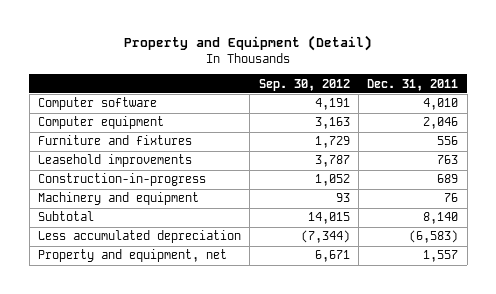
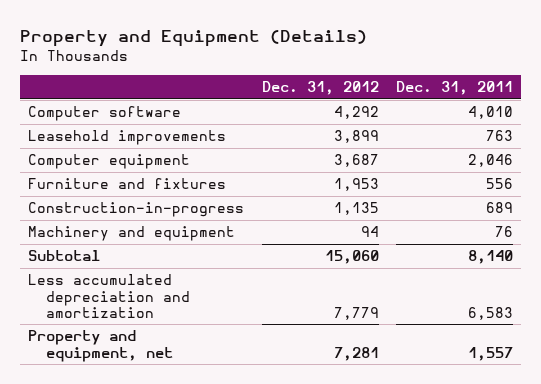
[124,35,373,52] Property and Equipment (Detail) -> [19,29,367,47] Property and Equipment (Details)
[258,78,350,91] Sep. 30, 2012 -> none
none -> [261,80,379,95] Dec. 31, 2012
[38,154,193,168] Leasehold improvements -> [28,130,227,146] Leasehold improvements
[38,230,242,244] Less accumulated depreciation -> [28,274,191,318] Less accumulated depreciation and amortization
[409,230,459,244] (6,583) -> [467,306,513,320] 6,583

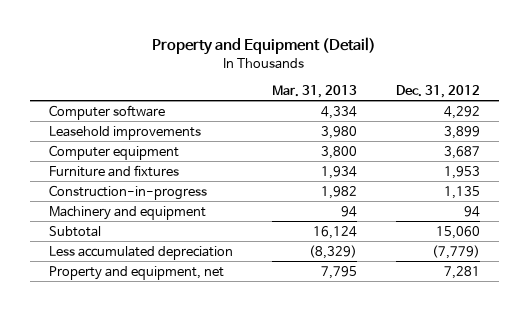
[19,29,367,47] Property and Equipment (Details) -> [152,36,377,55] Property and Equipment (Detail)
[395,80,513,95] Dec. 31, 2011 -> none
none -> [271,85,357,99] Mar. 31, 2013
[28,274,191,318] Less accumulated depreciation and amortization -> [49,245,234,260] Less accumulated depreciation
[333,306,379,320] 7,779 -> [431,244,480,259] (7,779)

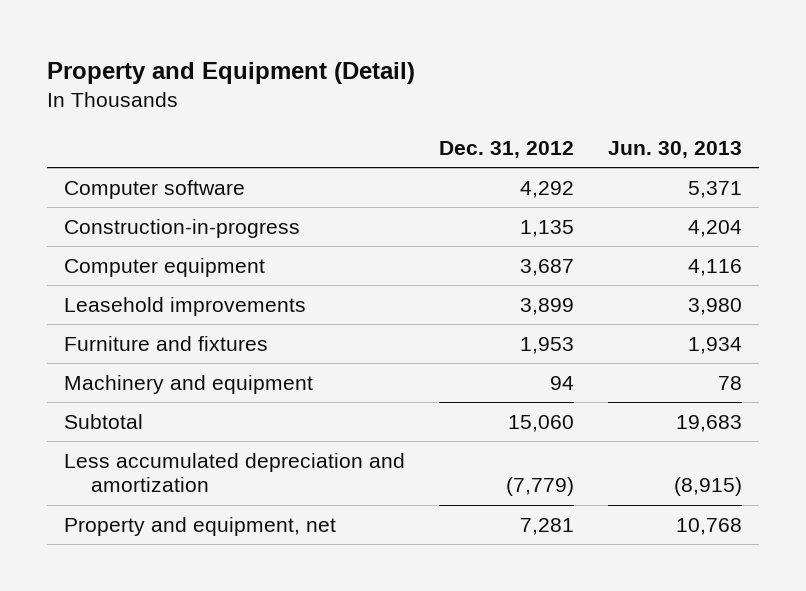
[271,85,357,99] Mar. 31, 2013 -> none
none -> [608,140,743,158] Jun. 30, 2013
[49,184,208,200] Construction-in-progress -> [63,218,300,238] Construction-in-progress
[49,125,202,140] Leasehold improvements -> [63,296,306,316] Leasehold improvements
[49,245,234,260] Less accumulated depreciation -> [63,452,405,492] Less accumulated depreciation and amortization

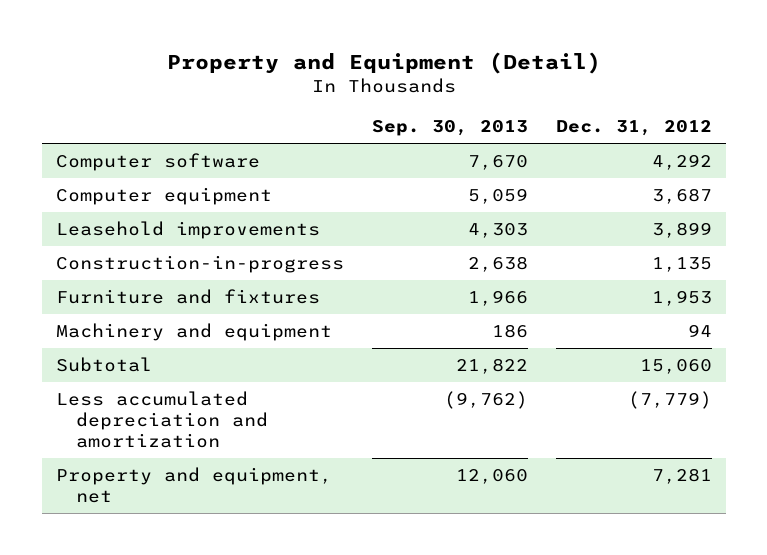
[608,140,743,158] Jun. 30, 2013 -> none
none -> [371,120,528,137] Sep. 30, 2013
[63,218,300,238] Construction-in-progress -> [55,255,344,274] Construction-in-progress

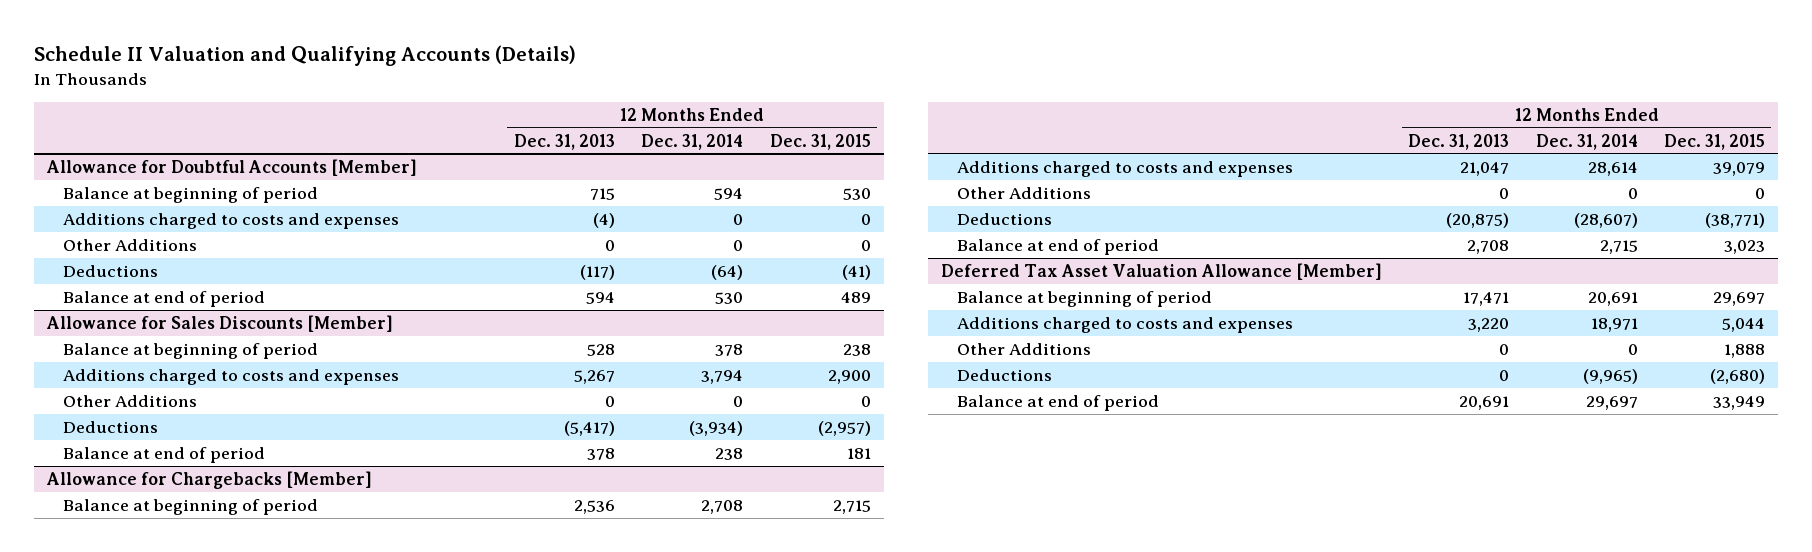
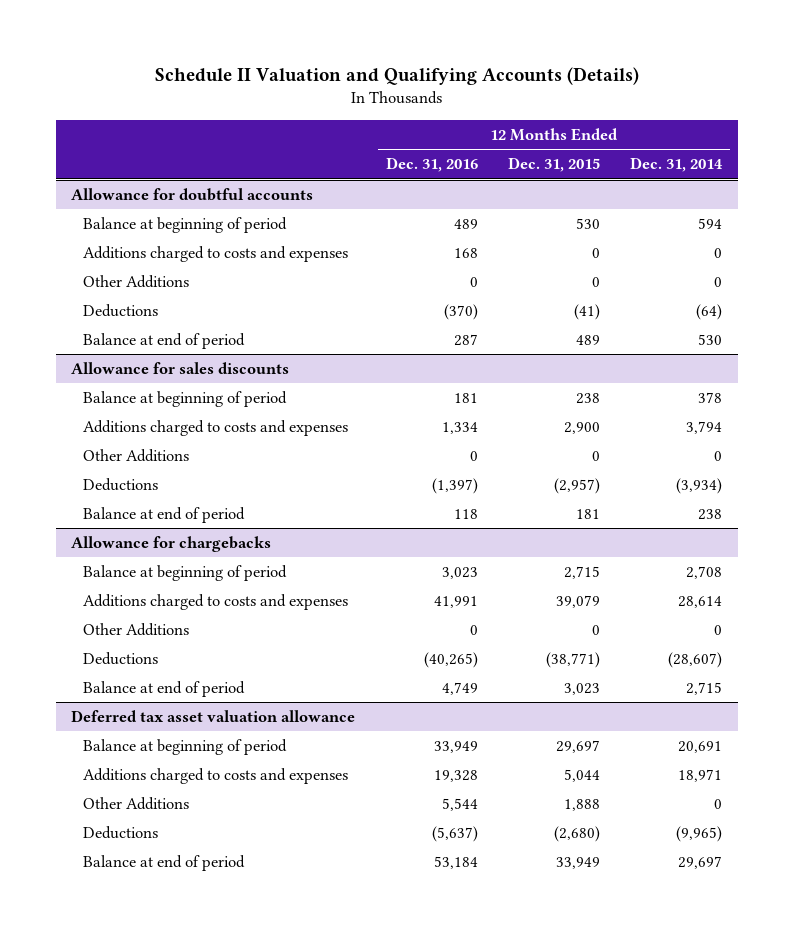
[513,133,615,150] Dec. 31, 2013 -> none
none -> [385,157,478,173] Dec. 31, 2016
[45,158,417,176] Allowance for Doubtful Accounts [Member] -> [71,188,314,202] Allowance for doubtful accounts
[45,314,393,332] Allowance for Sales Discounts [Member] -> [71,362,290,375] Allowance for sales discounts
[45,470,372,489] Allowance for Chargebacks [Member] -> [71,536,272,553] Allowance for chargebacks
[940,262,1382,280] Deferred Tax Asset Valuation Allowance [Member] -> [71,710,356,723] Deferred tax asset valuation allowance

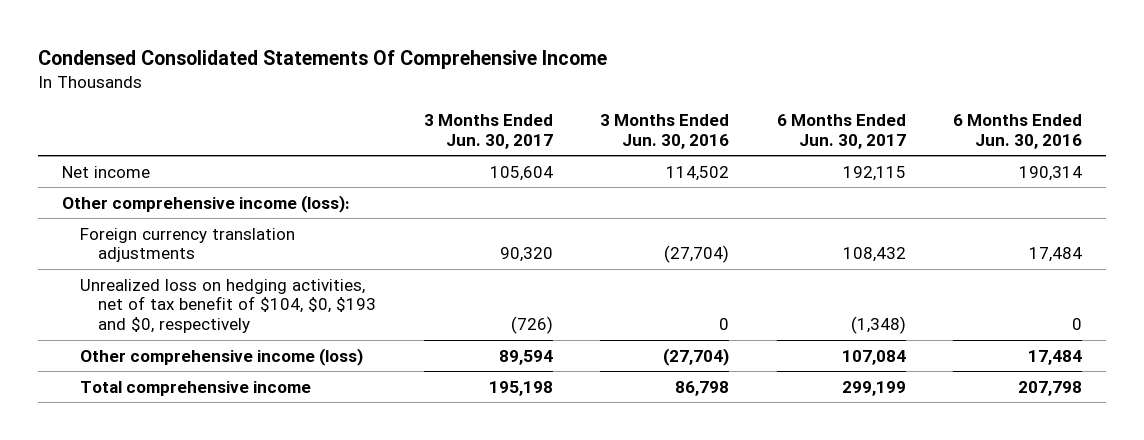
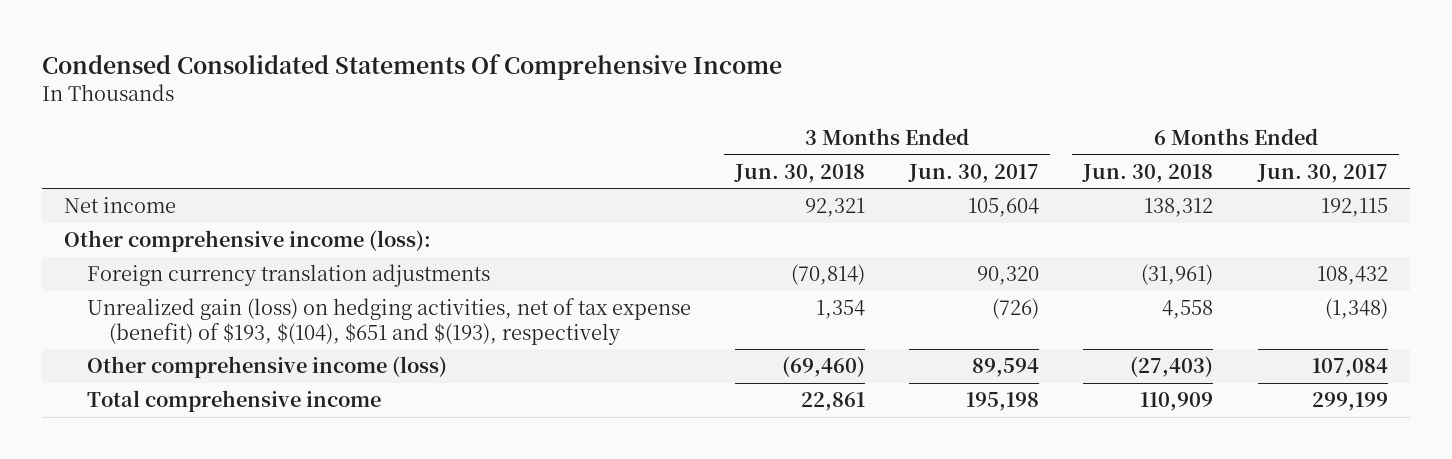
[600,113,730,149] 3 Months Ended Jun. 30, 2016 -> none
[952,113,1082,149] 6 Months Ended Jun. 30, 2016 -> none
none -> [733,163,865,183] Jun. 30, 2018
none -> [1082,163,1214,183] Jun. 30, 2018
[80,278,377,334] Unrealized loss on hedging activities, net of tax benefit of $104, $0, $193 and $0, respectively -> [86,298,691,345] Unrealized gain (loss) on hedging activities, net of tax expense (benefit) of $193, $(104), $651 and $(193), respectively

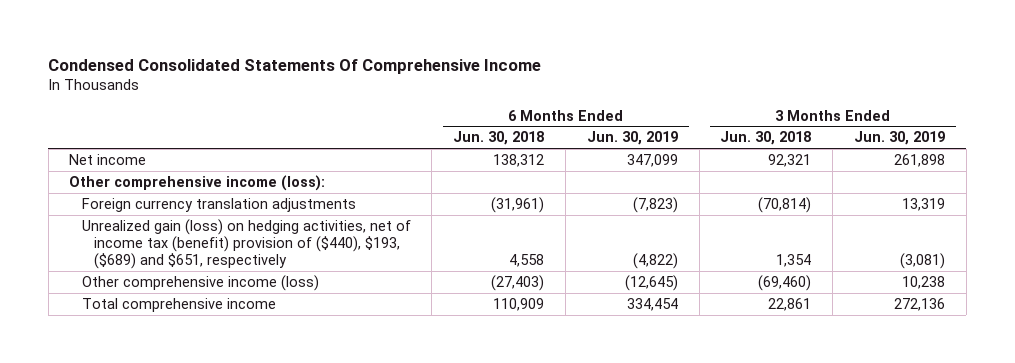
[908,163,1040,183] Jun. 30, 2017 -> none
[1256,163,1388,183] Jun. 30, 2017 -> none
none -> [586,131,678,146] Jun. 30, 2019
none -> [854,131,946,146] Jun. 30, 2019
[86,298,691,345] Unrealized gain (loss) on hedging activities, net of tax expense (benefit) of $193, $(104), $651 and $(193), respectively -> [81,219,411,269] Unrealized gain (loss) on hedging activities, net of income tax (benefit) provision of ($440), $193, ($689) and $651, respectively

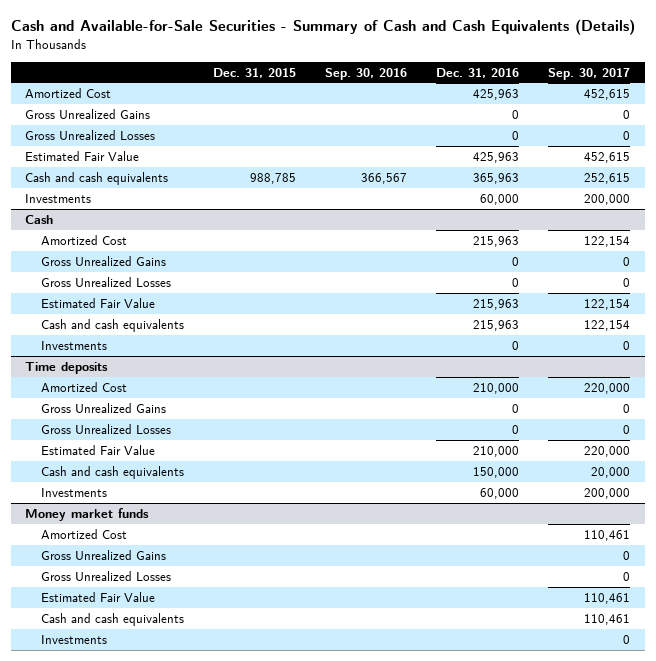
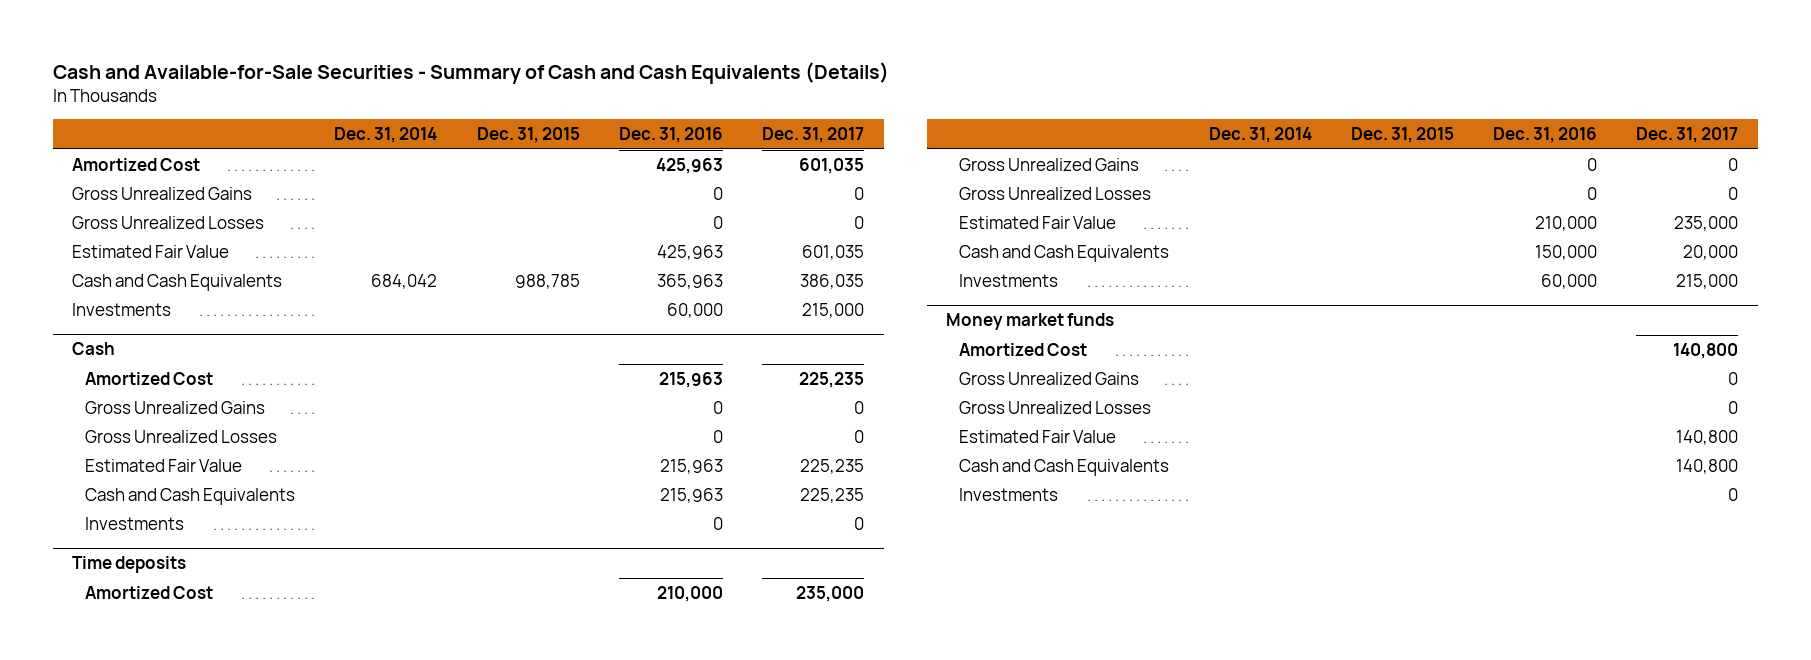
[324,67,407,80] Sep. 30, 2016 -> none
[548,67,631,80] Sep. 30, 2017 -> none
none -> [334,127,438,144] Dec. 31, 2014
none -> [762,127,865,144] Dec. 31, 2017
[25,171,169,185] Cash and cash equivalents -> [72,273,283,291] Cash and Cash Equivalents
[40,318,184,332] Cash and cash equivalents -> [85,487,296,505] Cash and Cash Equivalents
[40,465,184,479] Cash and cash equivalents -> [959,244,1170,262] Cash and Cash Equivalents
[40,612,184,626] Cash and cash equivalents -> [959,458,1170,476] Cash and Cash Equivalents

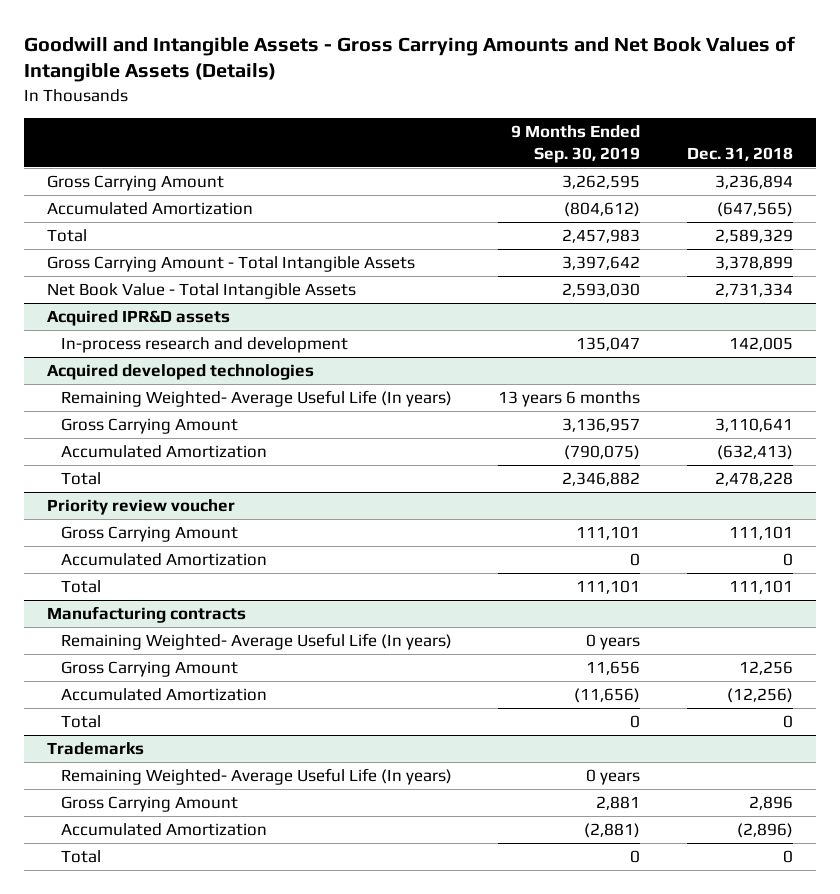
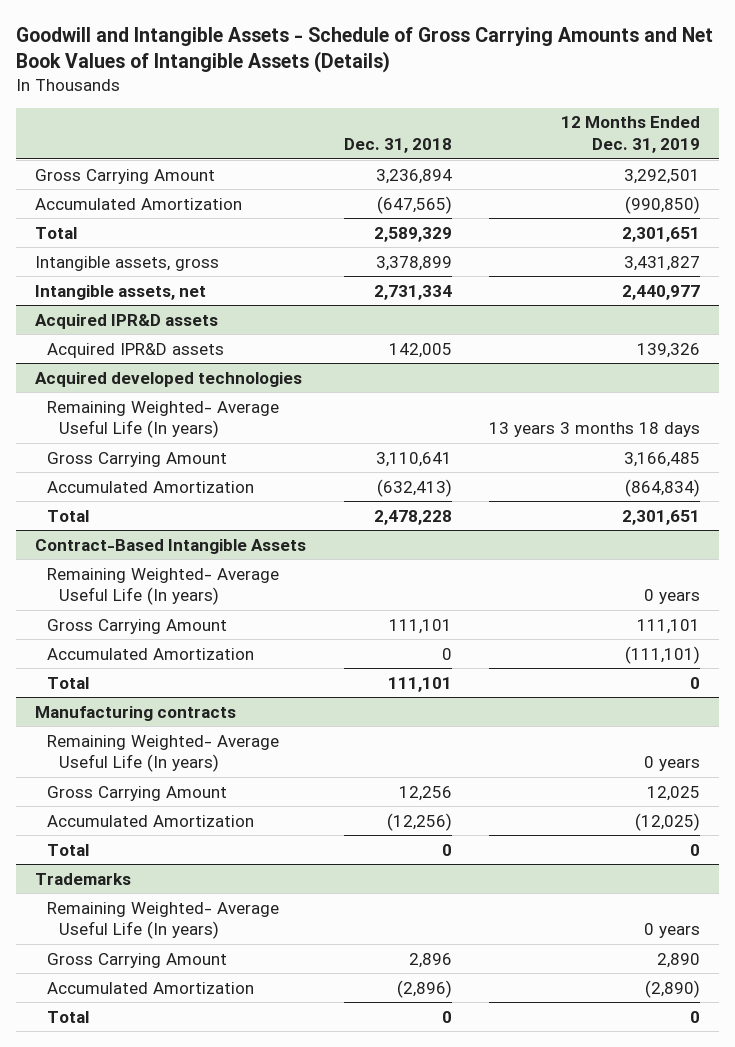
[23,35,795,83] Goodwill and Intangible Assets - Gross Carrying Amounts and Net Book Values of Intangible Assets (Details) -> [16,27,714,74] Goodwill and Intangible Assets - Schedule of Gross Carrying Amounts and Net Book Values of Intangible Assets (Details)
[511,124,641,163] 9 Months Ended Sep. 30, 2019 -> none
none -> [560,116,700,153] 12 Months Ended Dec. 31, 2019
[47,255,416,272] Gross Carrying Amount - Total Intangible Assets -> [35,255,220,271] Intangible assets, gross
[47,282,357,299] Net Book Value - Total Intangible Assets -> [35,284,207,300] Intangible assets, net
[60,336,348,353] In-process research and development -> [46,342,224,358] Acquired IPR&D assets
[47,498,236,515] Priority review voucher -> [35,538,307,554] Contract-Based Intangible Assets
none -> [46,567,279,606] Remaining Weighted- Average Useful Life (In years)

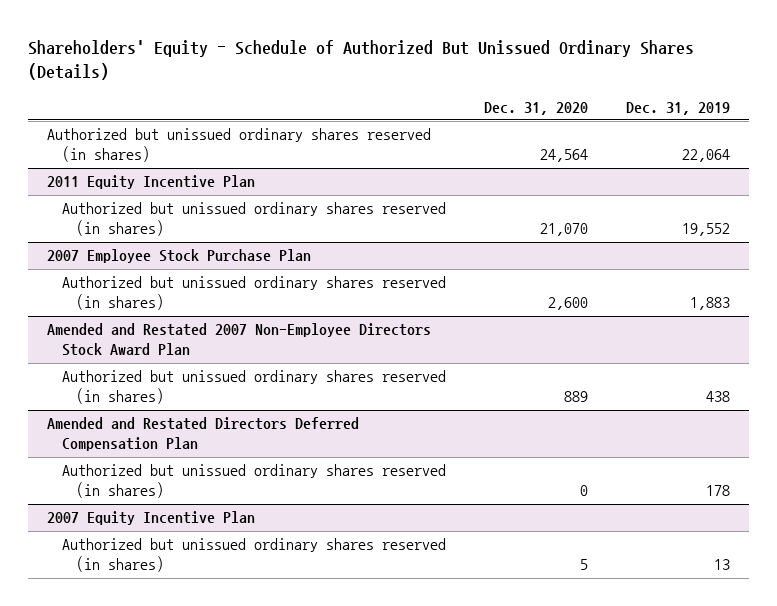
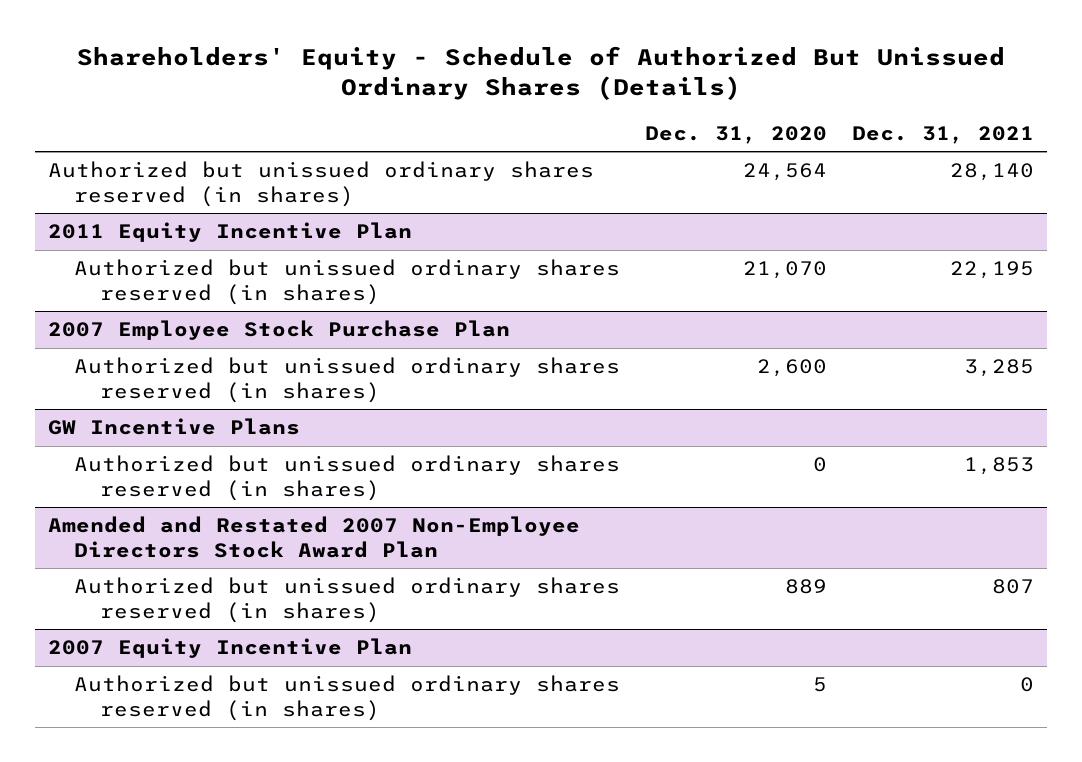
[625,101,730,115] Dec. 31, 2019 -> none
none -> [852,125,1035,144] Dec. 31, 2021
none -> [47,418,300,436] GW Incentive Plans
none -> [73,455,620,501] Authorized but unissued ordinary shares reserved (in shares)
[47,417,360,452] Amended and Restated Directors Deferred Compensation Plan -> none
[61,464,446,499] Authorized but unissued ordinary shares reserved (in shares) -> none

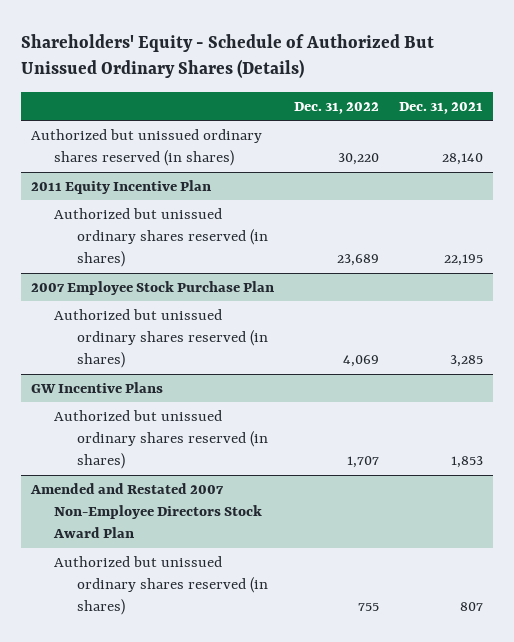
[645,125,828,144] Dec. 31, 2020 -> none
none -> [293,101,379,114] Dec. 31, 2022
[47,638,412,659] 2007 Equity Incentive Plan -> none
[73,675,620,721] Authorized but unissued ordinary shares reserved (in shares) -> none

